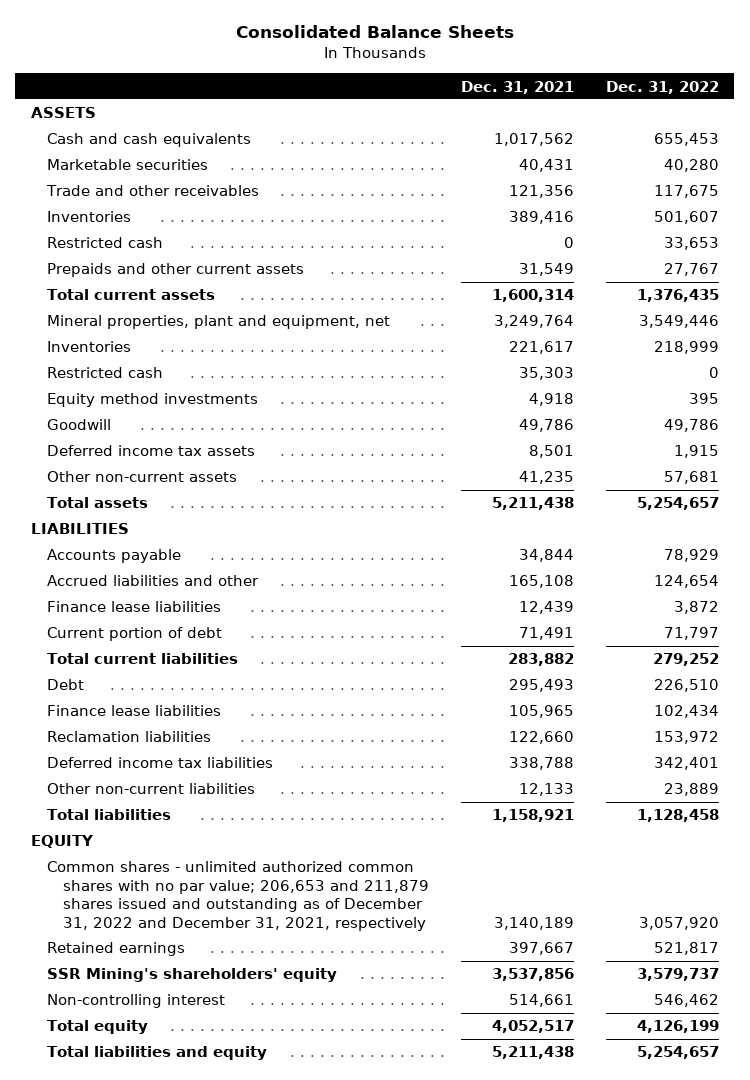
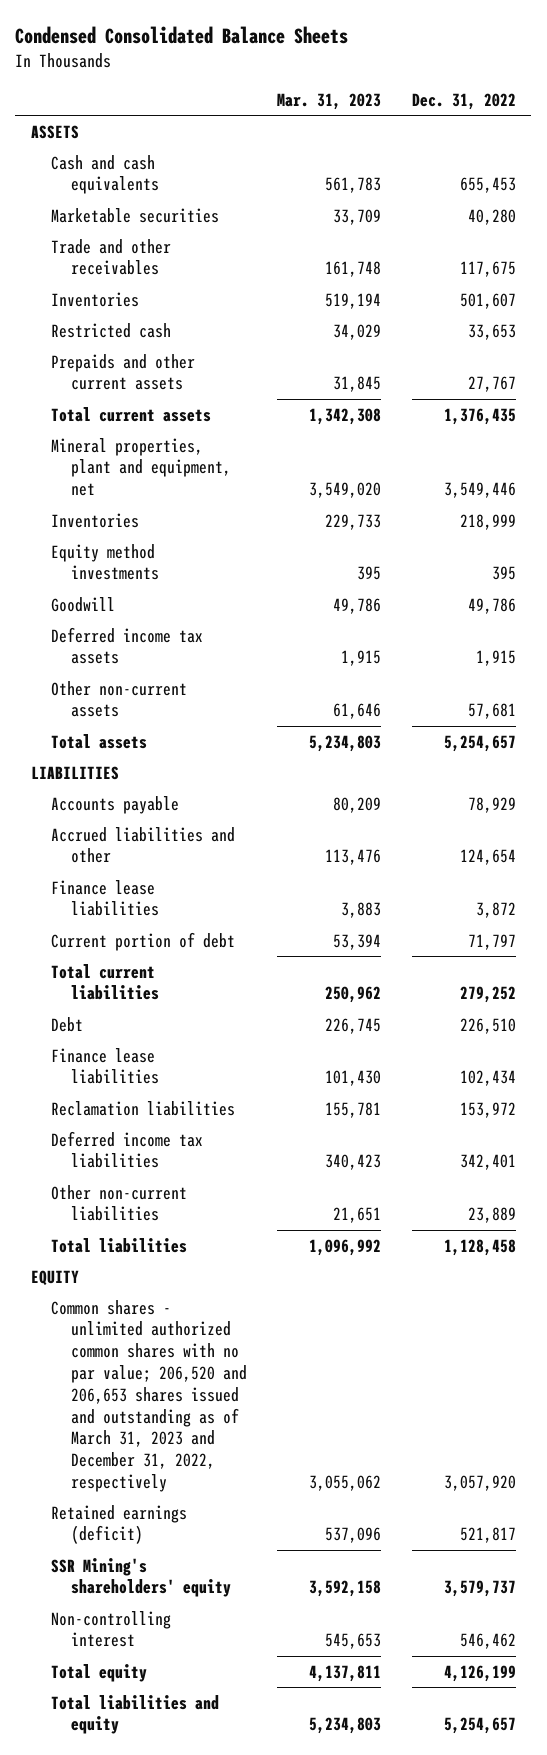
[235,25,514,39] Consolidated Balance Sheets -> [15,25,349,44] Condensed Consolidated Balance Sheets
[460,80,574,94] Dec. 31, 2021 -> none
none -> [277,92,382,110] Mar. 31, 2023
[46,367,163,379] Restricted cash -> none
[46,861,430,931] Common shares - unlimited authorized common shares with no par value; 206,653 and 211,879 shares issued and outstanding as of December 31, 2022 and December 31, 2021, respectively -> [50,1299,247,1492] Common shares - unlimited authorized common shares with no par value; 206,520 and 206,653 shares issued and outstanding as of March 31, 2023 and December 31, 2022, respectively
[46,942,185,957] Retained earnings -> [50,1504,187,1545] Retained earnings (deficit)

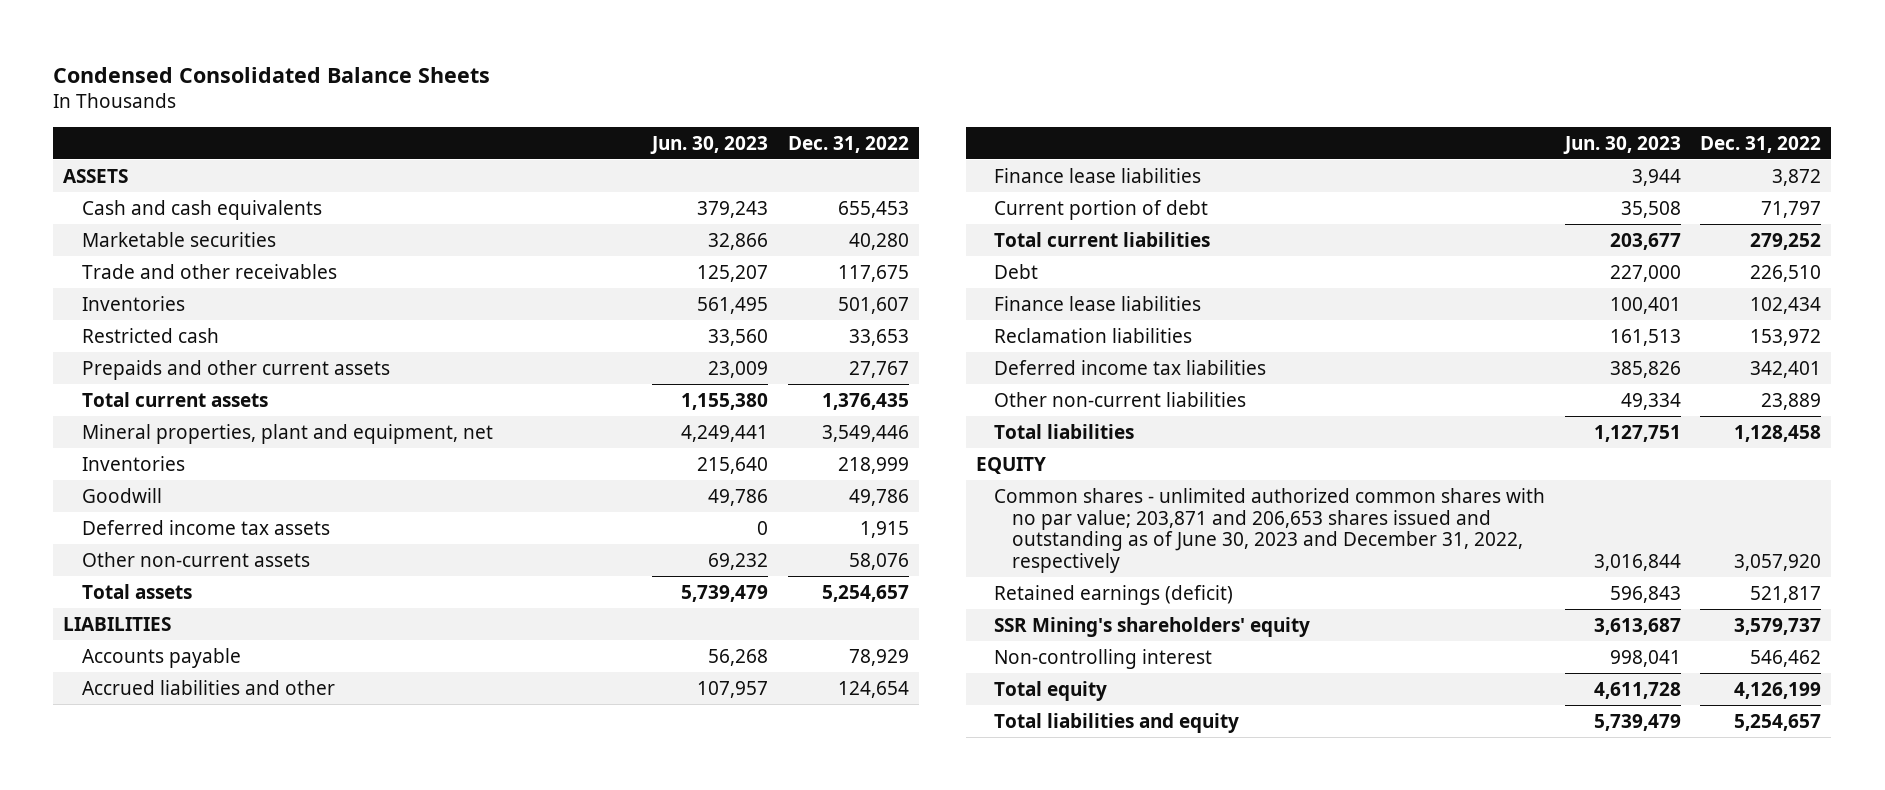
[277,92,382,110] Mar. 31, 2023 -> none
none -> [650,135,769,154] Jun. 30, 2023
[50,543,159,581] Equity method investments -> none
[467,703,516,720] 57,681 -> [848,552,909,570] 58,076
[50,1299,247,1492] Common shares - unlimited authorized common shares with no par value; 206,520 and 206,653 shares issued and outstanding as of March 31, 2023 and December 31, 2022, respectively -> [994,487,1546,574] Common shares - unlimited authorized common shares with no par value; 203,871 and 206,653 shares issued and outstanding as of June 30, 2023 and December 31, 2022, respectively

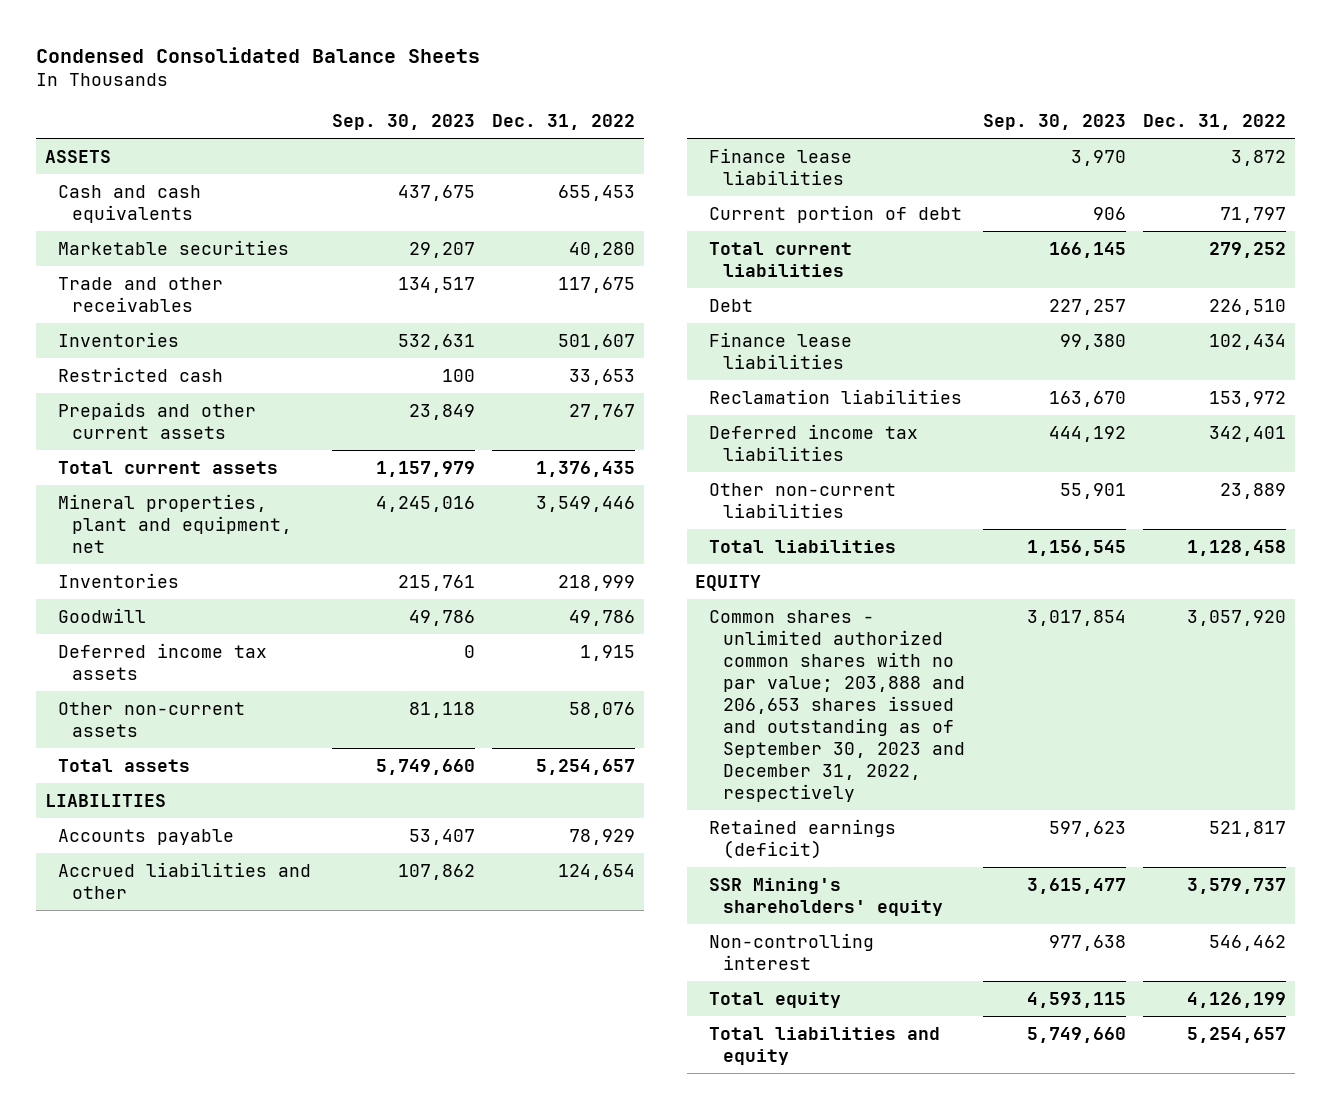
[650,135,769,154] Jun. 30, 2023 -> none
none -> [331,114,475,131] Sep. 30, 2023
[994,487,1546,574] Common shares - unlimited authorized common shares with no par value; 203,871 and 206,653 shares issued and outstanding as of June 30, 2023 and December 31, 2022, respectively -> [709,609,966,802] Common shares - unlimited authorized common shares with no par value; 203,888 and 206,653 shares issued and outstanding as of September 30, 2023 and December 31, 2022, respectively

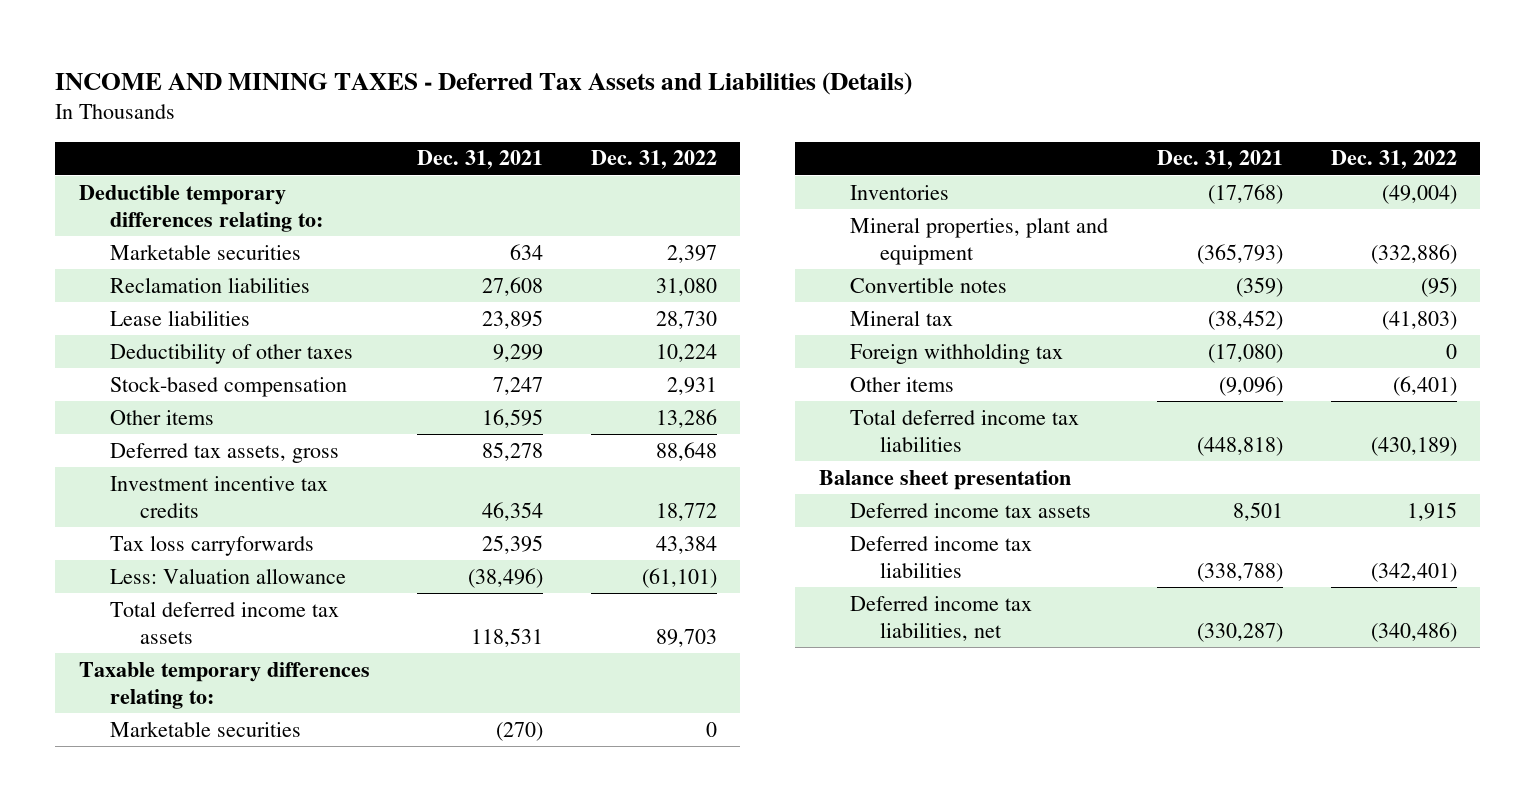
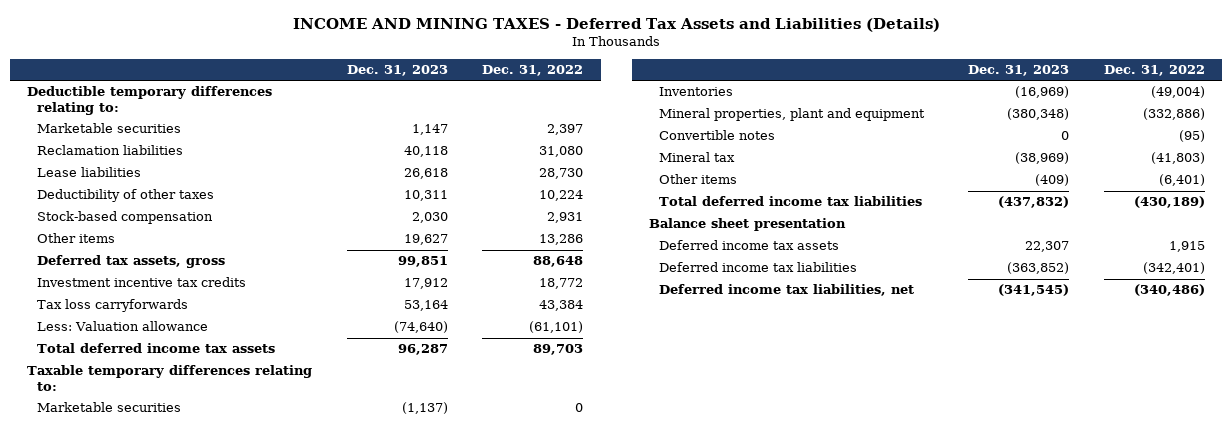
[417,150,544,170] Dec. 31, 2021 -> none
none -> [346,64,448,76] Dec. 31, 2023
[849,342,1063,364] Foreign withholding tax -> none

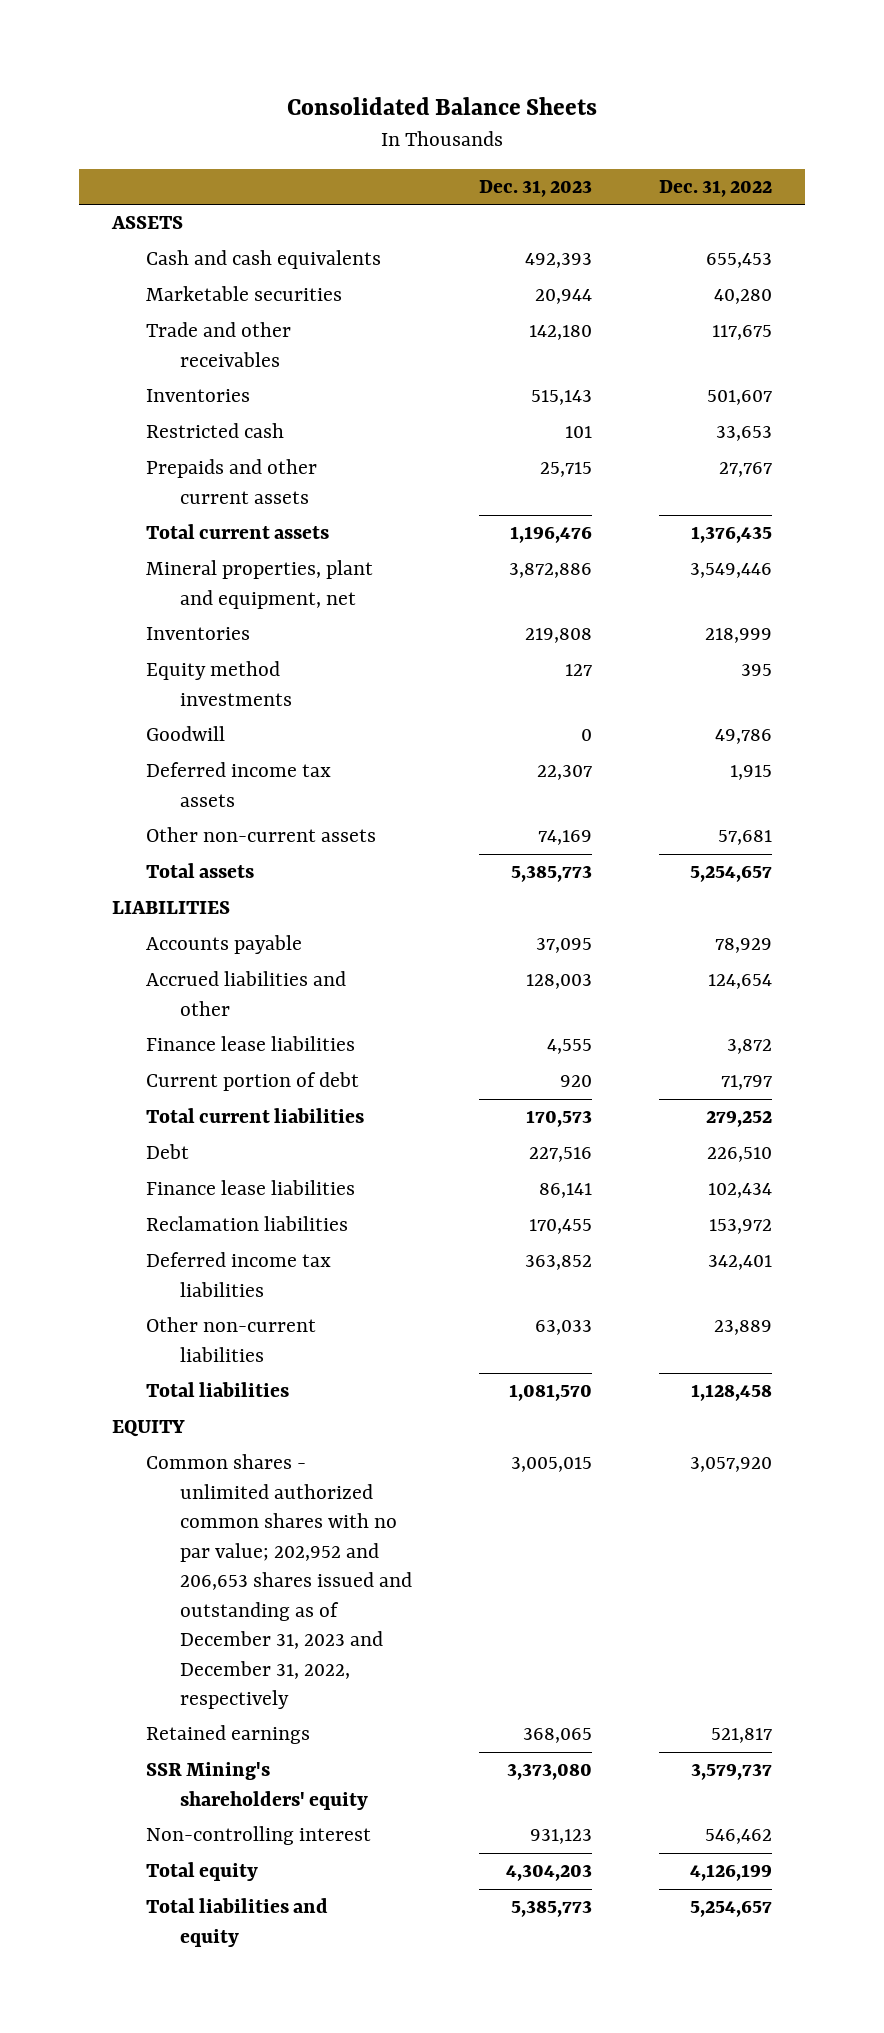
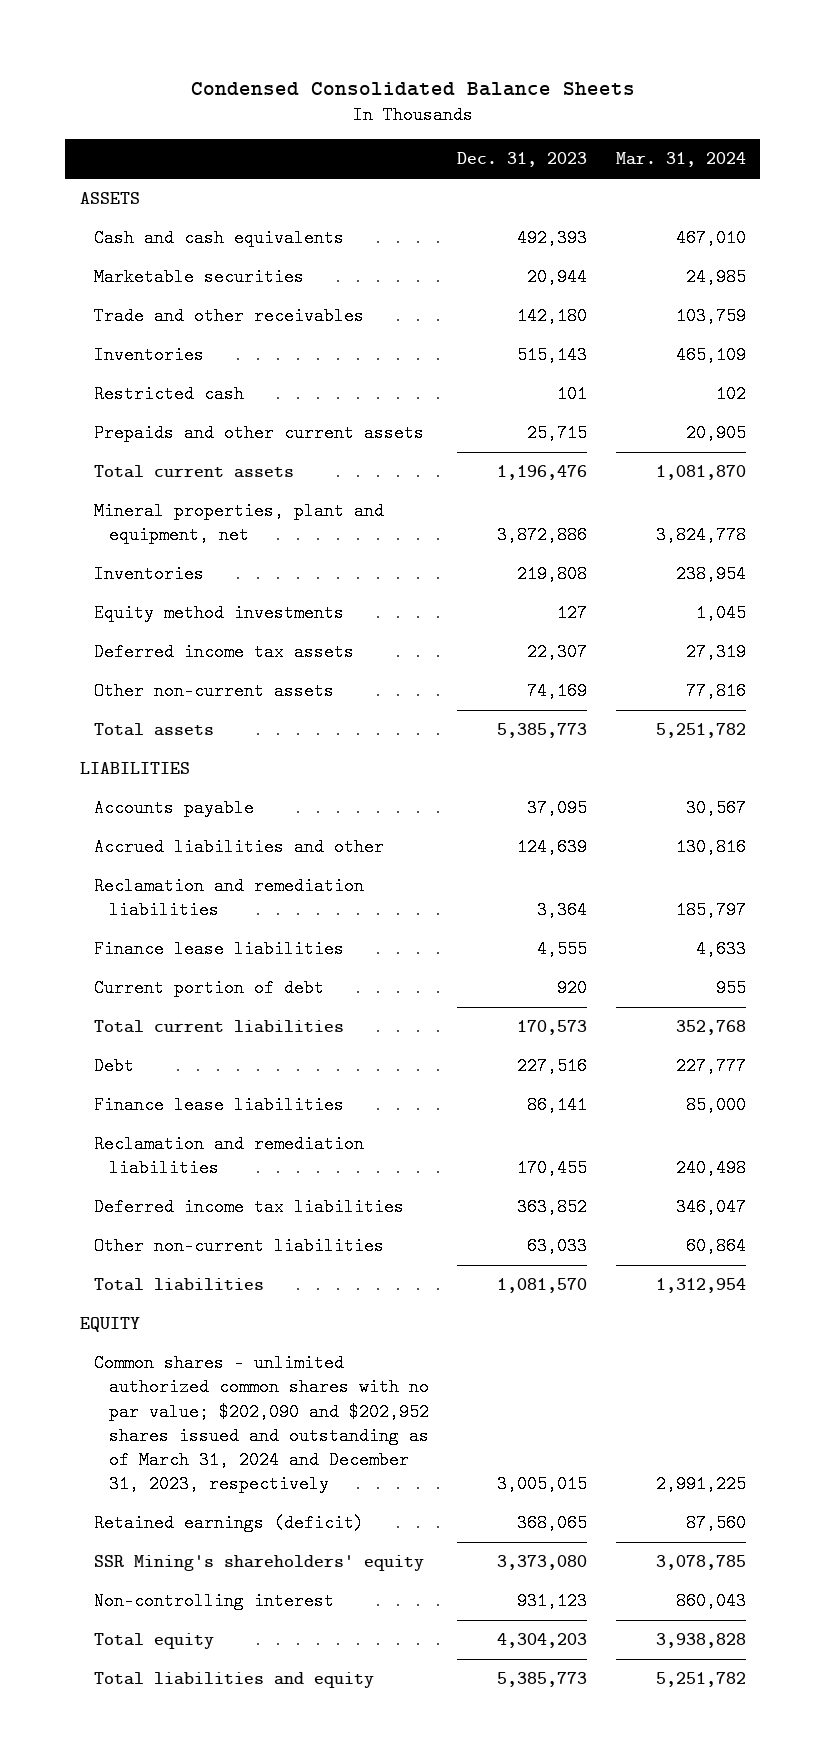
[286,96,597,115] Consolidated Balance Sheets -> [190,81,635,96] Condensed Consolidated Balance Sheets
[658,180,772,198] Dec. 31, 2022 -> none
none -> [616,152,747,168] Mar. 31, 2024
[146,726,226,742] Goodwill -> none
[525,974,592,990] 128,003 -> [517,838,588,857] 124,639
none -> [94,877,365,920] Reclamation and remediation liabilities
[146,1216,349,1232] Reclamation liabilities -> [94,1135,365,1178] Reclamation and remediation liabilities
[146,1454,413,1710] Common shares - unlimited authorized common shares with no par value; 202,952 and 206,653 shares issued and outstanding as of December 31, 2023 and December 31, 2022, respectively -> [94,1354,429,1494] Common shares - unlimited authorized common shares with no par value; $202,090 and $202,952 shares issued and outstanding as of March 31, 2024 and December 31, 2023, respectively
[146,1725,311,1745] Retained earnings -> [94,1514,365,1533] Retained earnings (deficit)

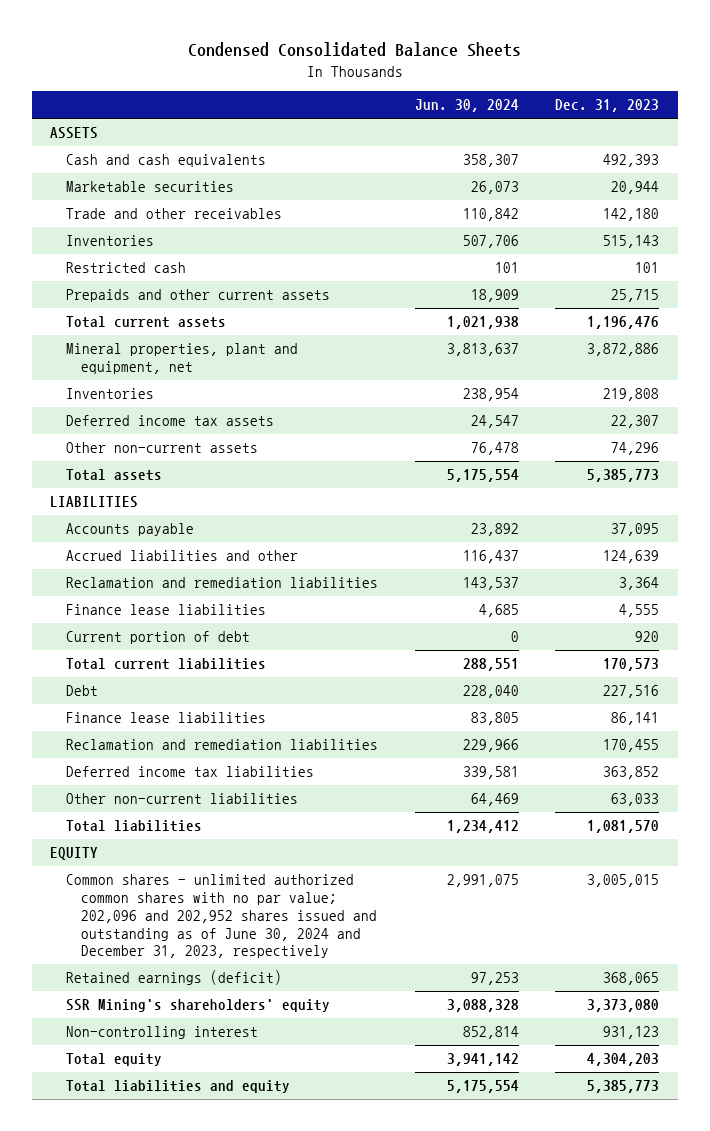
[616,152,747,168] Mar. 31, 2024 -> none
none -> [414,99,519,113] Jun. 30, 2024
[94,604,345,623] Equity method investments -> none
[527,682,588,701] 74,169 -> [611,442,660,456] 74,296
[94,1354,429,1494] Common shares - unlimited authorized common shares with no par value; $202,090 and $202,952 shares issued and outstanding as of March 31, 2024 and December 31, 2023, respectively -> [65,874,378,959] Common shares - unlimited authorized common shares with no par value; 202,096 and 202,952 shares issued and outstanding as of June 30, 2024 and December 31, 2023, respectively

